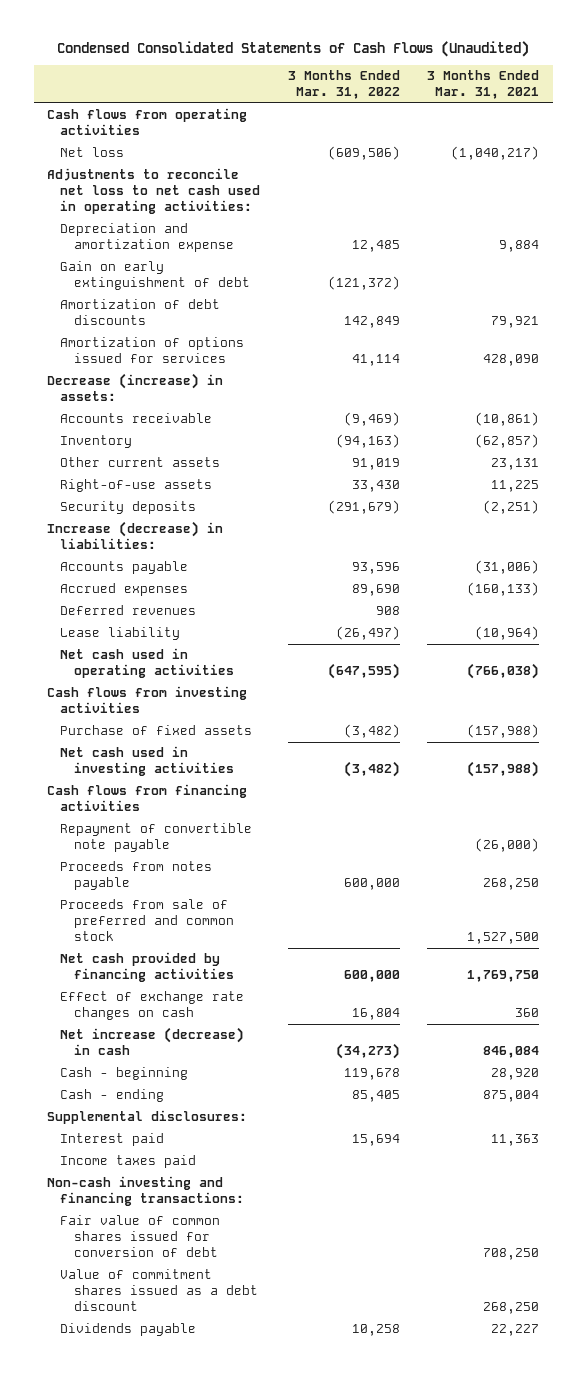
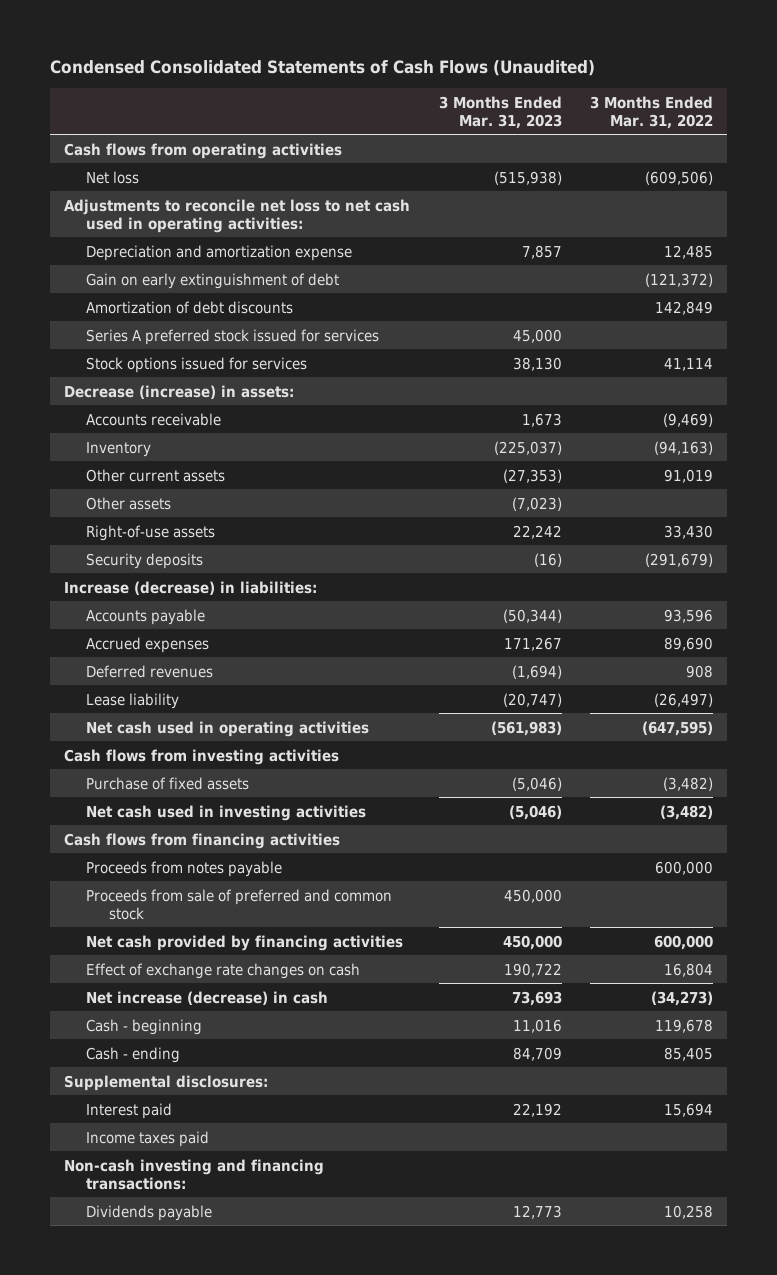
[427,70,540,100] 3 Months Ended Mar. 31, 2021 -> none
none -> [438,95,562,129] 3 Months Ended Mar. 31, 2023
none -> [86,328,380,345] Series A preferred stock issued for services
[60,337,245,364] Amortization of options issued for services -> [86,356,308,373] Stock options issued for services
none -> [86,496,172,510] Other assets
[60,823,253,853] Repayment of convertible note payable -> none
[60,1215,221,1257] Fair value of common shares issued for conversion of debt -> none
[60,1269,258,1311] Value of commitment shares issued as a debt discount -> none

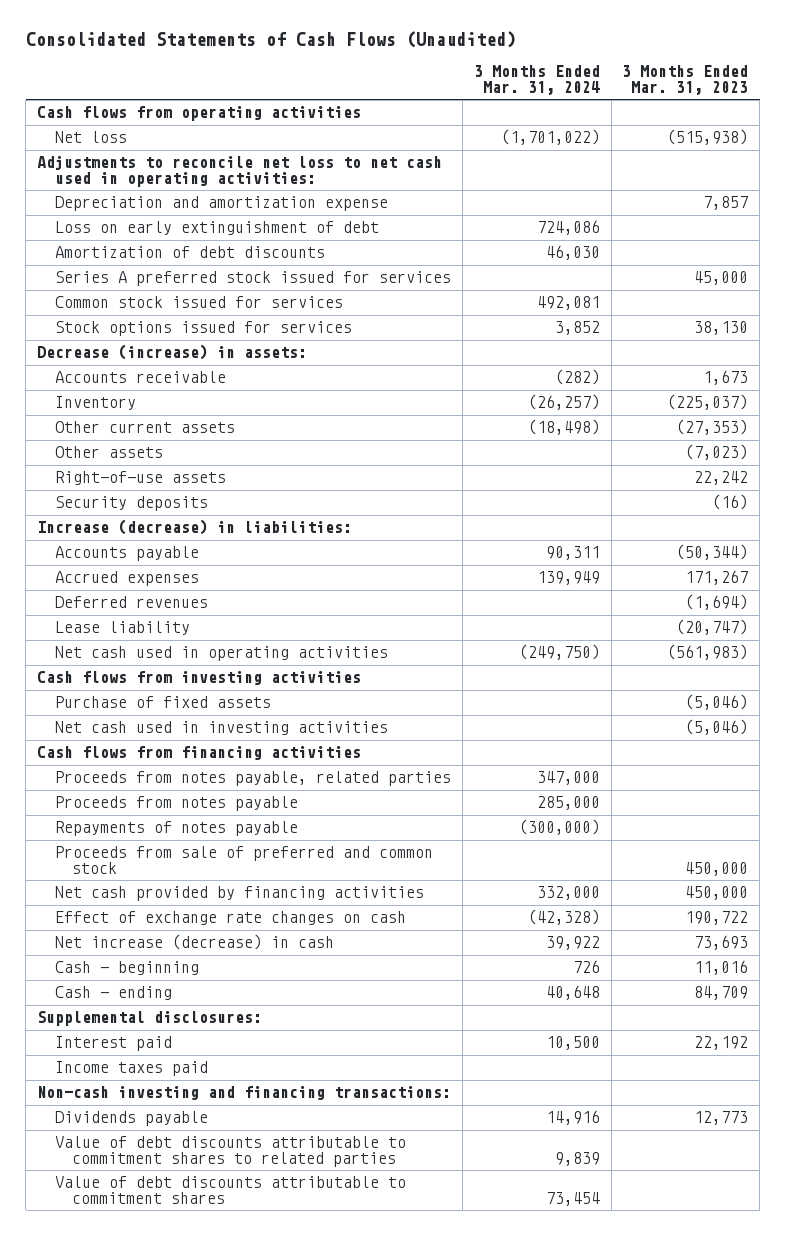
[50,60,596,77] Condensed Consolidated Statements of Cash Flows (Unaudited) -> [25,31,516,49] Consolidated Statements of Cash Flows (Unaudited)
[589,95,713,129] 3 Months Ended Mar. 31, 2022 -> none
none -> [473,65,600,95] 3 Months Ended Mar. 31, 2024
[86,272,340,289] Gain on early extinguishment of debt -> [54,221,379,236] Loss on early extinguishment of debt
none -> [54,296,343,309] Common stock issued for services
none -> [54,771,451,787] Proceeds from notes payable, related parties
none -> [54,821,298,837] Repayments of notes payable
none -> [54,1136,406,1167] Value of debt discounts attributable to commitment shares to related parties
none -> [54,1176,406,1204] Value of debt discounts attributable to commitment shares

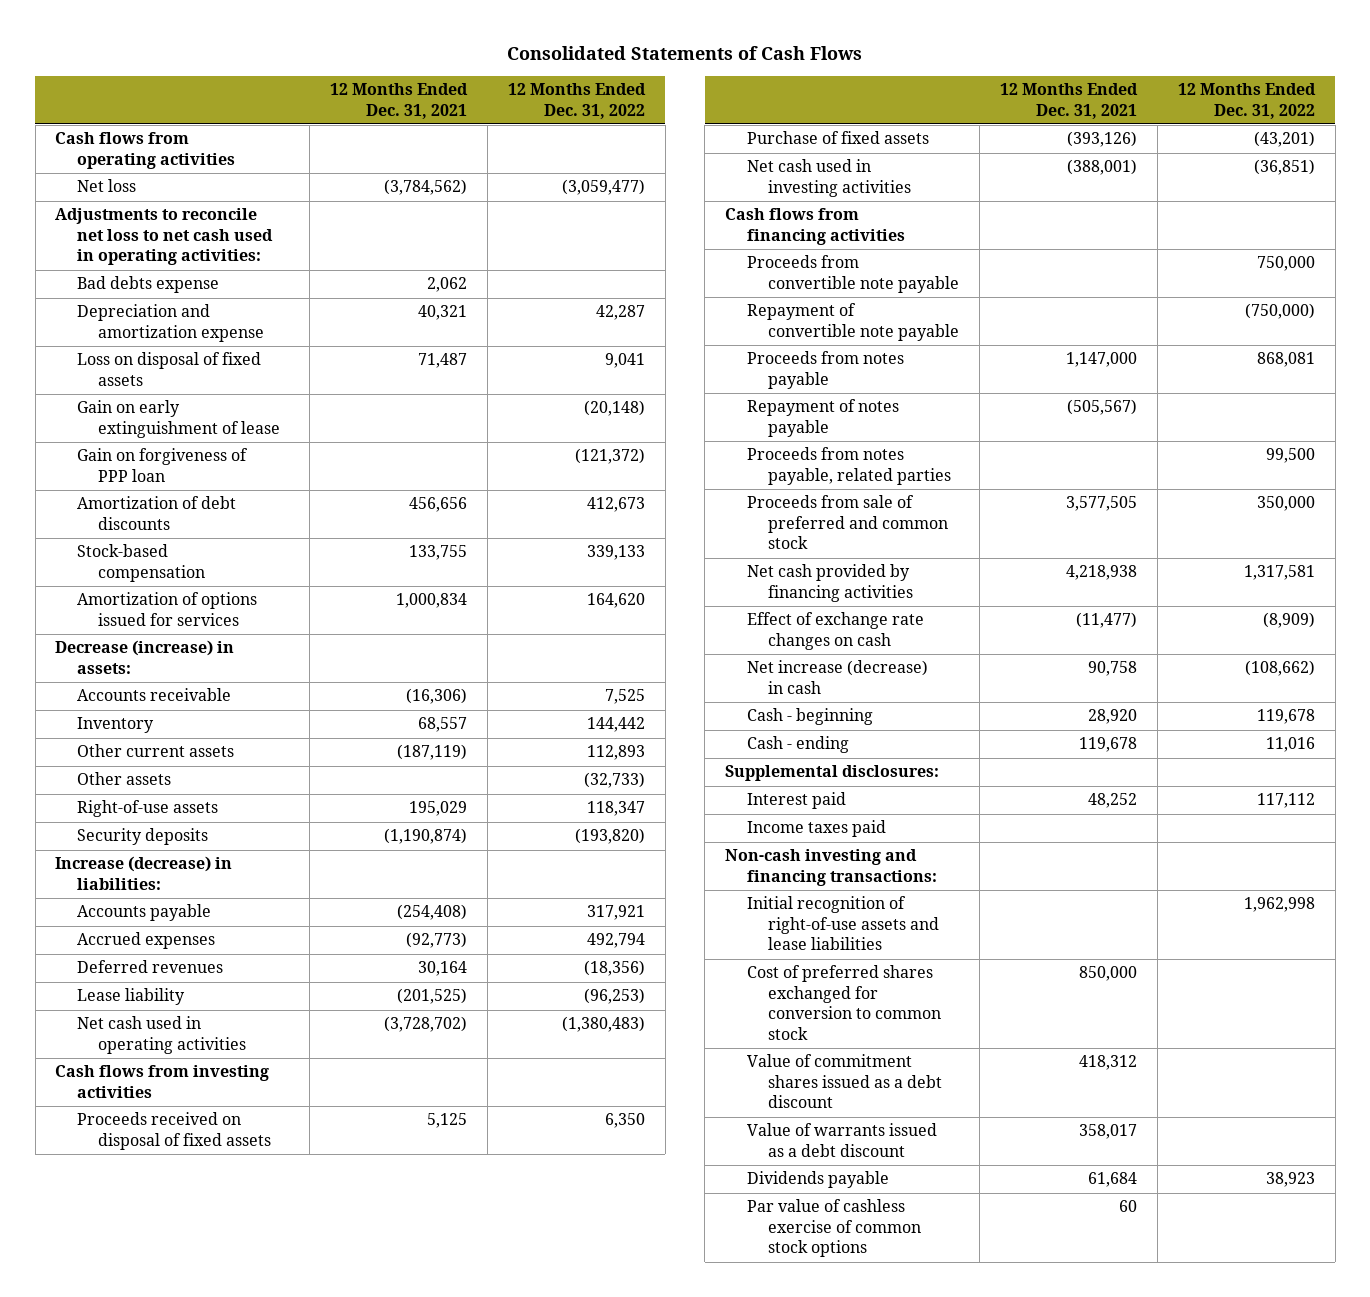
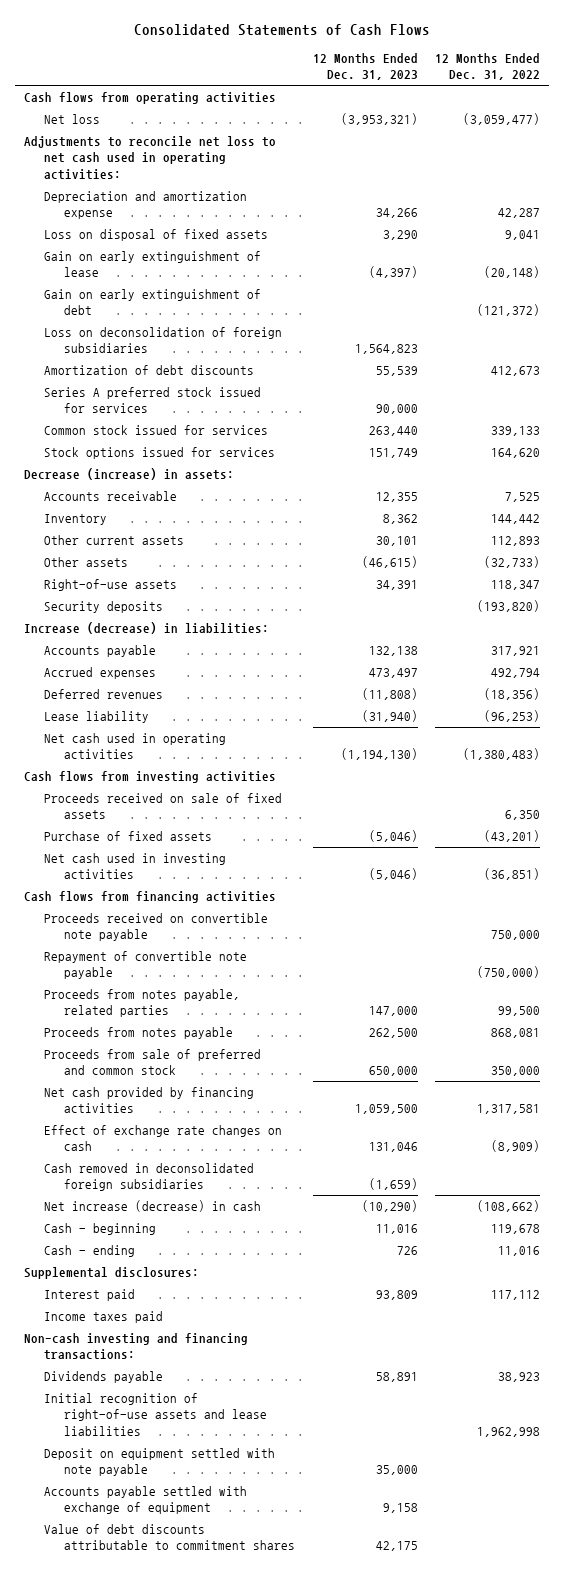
[330,83,469,119] 12 Months Ended Dec. 31, 2021 -> none
none -> [312,52,418,81] 12 Months Ended Dec. 31, 2023
[76,276,219,294] Bad debts expense -> none
[76,448,248,482] Gain on forgiveness of PPP loan -> [43,289,261,316] Gain on early extinguishment of debt
none -> [43,327,282,354] Loss on deconsolidation of foreign subsidiaries
none -> [43,387,261,414] Series A preferred stock issued for services
[76,544,206,582] Stock-based compensation -> [43,425,268,436] Common stock issued for services
[76,592,257,626] Amortization of options issued for services -> [43,447,275,460] Stock options issued for services
[76,1112,272,1150] Proceeds received on disposal of fixed assets -> [43,793,282,820] Proceeds received on sale of fixed assets
[746,255,960,293] Proceeds from convertible note payable -> [43,913,268,942] Proceeds received on convertible note payable
[746,399,899,437] Repayment of notes payable -> none
[746,351,904,389] Proceeds from notes payable -> [43,1027,233,1040] Proceeds from notes payable
none -> [43,1163,254,1192] Cash removed in deconsolidated foreign subsidiaries
[746,965,942,1040] Cost of preferred shares exchanged for conversion to common stock -> none
[746,1054,943,1109] Value of commitment shares issued as a debt discount -> none
[746,1123,937,1157] Value of warrants issued as a debt discount -> none
[746,896,940,951] Initial recognition of right-of-use assets and lease liabilities -> [43,1393,267,1436] Initial recognition of right-of-use assets and lease liabilities
none -> [43,1448,275,1477] Deposit on equipment settled with note payable
none -> [43,1486,247,1515] Accounts payable settled with exchange of equipment
[746,1199,922,1258] Par value of cashless exercise of common stock options -> [43,1524,295,1551] Value of debt discounts attributable to commitment shares

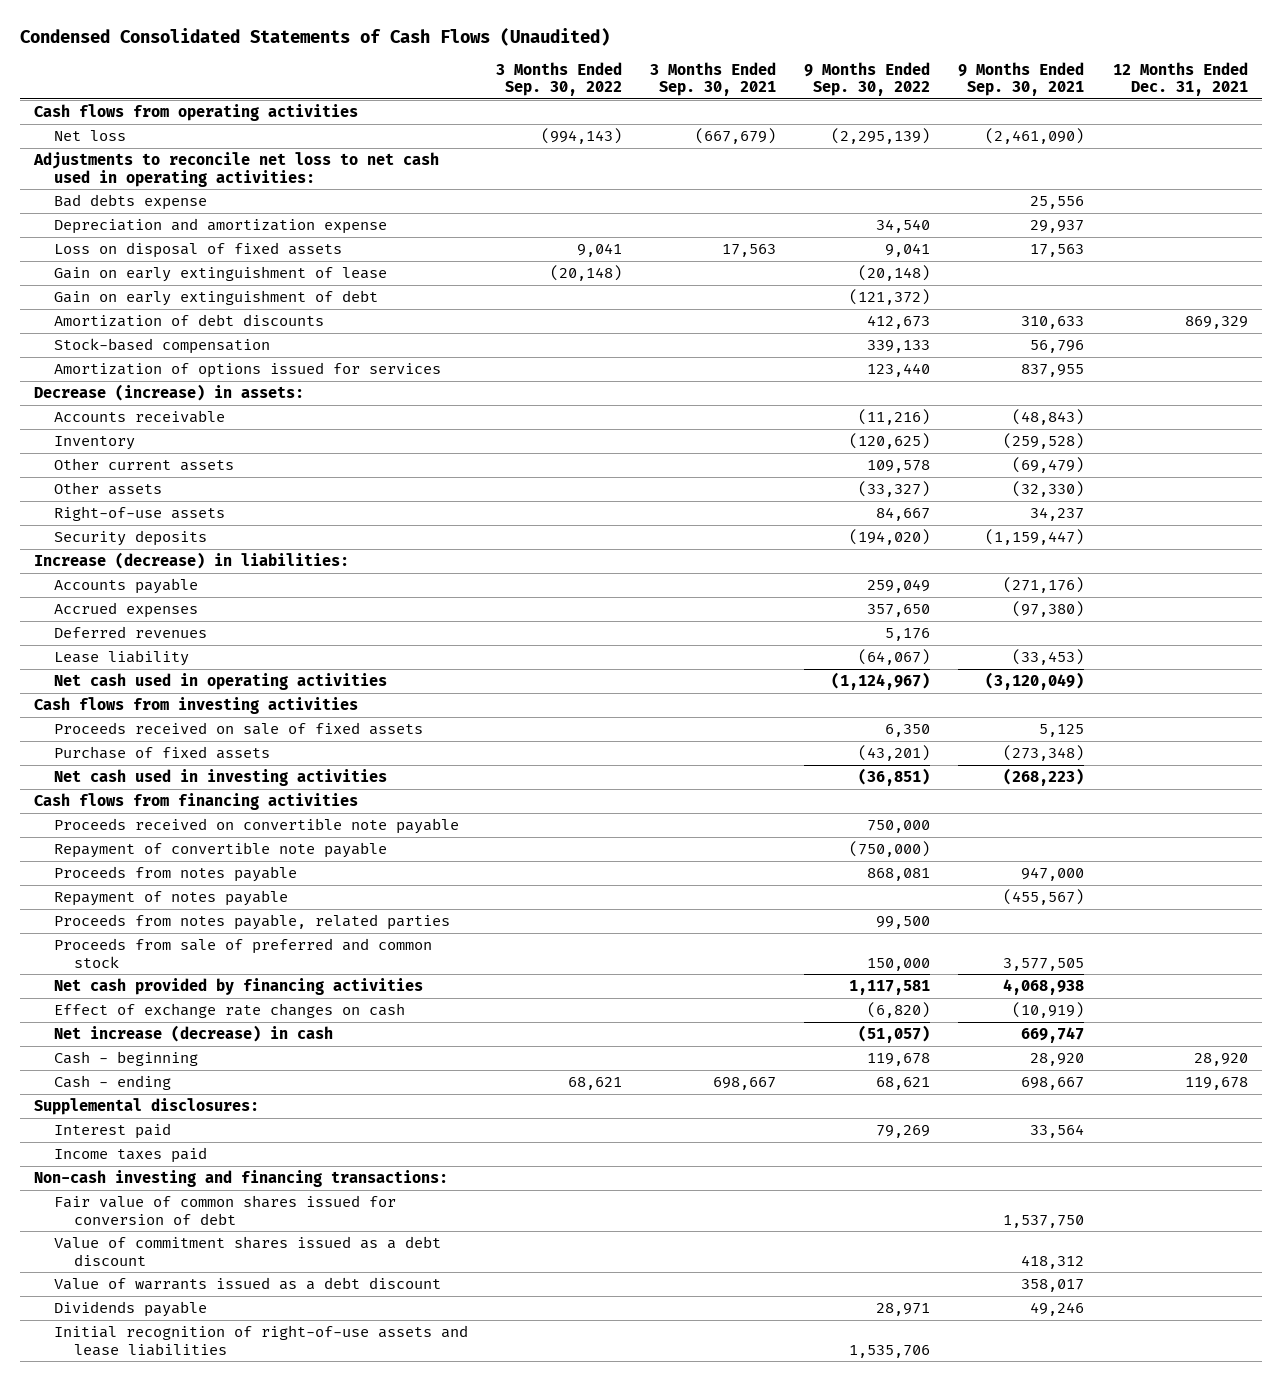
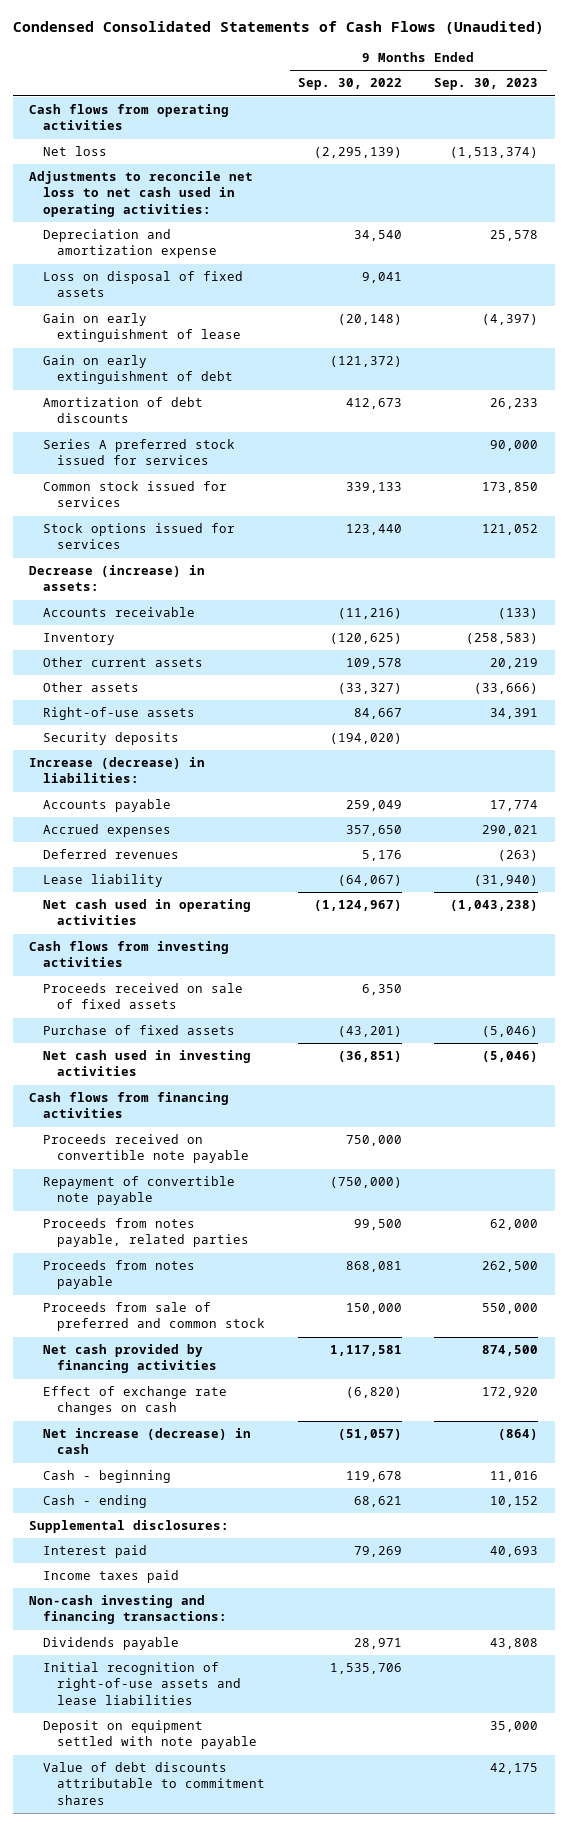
[496,61,623,97] 3 Months Ended Sep. 30, 2022 -> none
[650,61,777,97] 3 Months Ended Sep. 30, 2021 -> none
[958,61,1085,97] 9 Months Ended Sep. 30, 2021 -> none
[1112,61,1248,97] 12 Months Ended Dec. 31, 2021 -> none
none -> [434,78,539,91] Sep. 30, 2023
[53,194,207,211] Bad debts expense -> none
none -> [43,439,236,466] Series A preferred stock issued for services
[53,338,270,355] Stock-based compensation -> [43,481,228,508] Common stock issued for services
[53,362,441,379] Amortization of options issued for services -> [43,523,236,550] Stock options issued for services
[53,890,288,907] Repayment of notes payable -> none
[53,866,297,883] Proceeds from notes payable -> [43,1260,196,1290] Proceeds from notes payable
[53,1195,396,1225] Fair value of common shares issued for conversion of debt -> none
[53,1236,441,1266] Value of commitment shares issued as a debt discount -> none
[53,1277,441,1291] Value of warrants issued as a debt discount -> none
none -> [43,1720,258,1750] Deposit on equipment settled with note payable
none -> [43,1762,266,1805] Value of debt discounts attributable to commitment shares

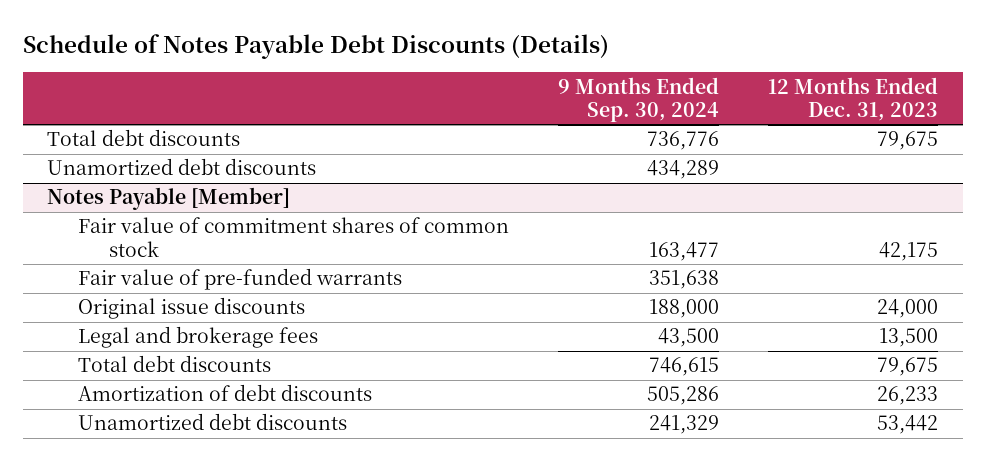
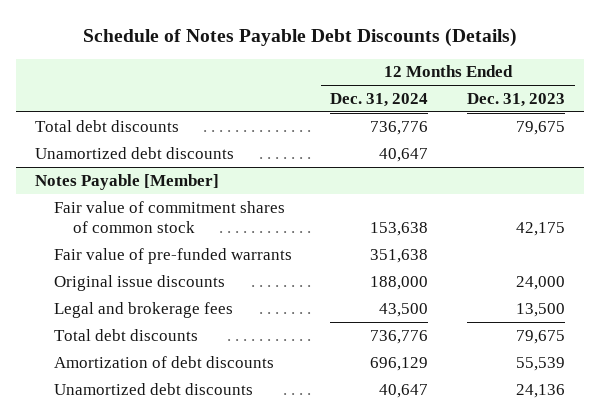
[557,76,719,123] 9 Months Ended Sep. 30, 2024 -> none
none -> [330,92,429,107] Dec. 31, 2024
[876,386,938,406] 26,233 -> [515,356,565,371] 55,539
[876,415,938,435] 53,442 -> [515,383,565,398] 24,136

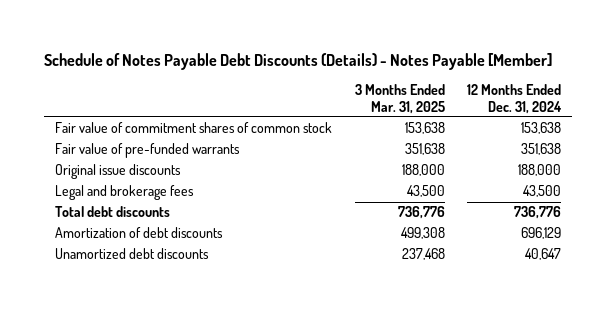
[82,27,517,47] Schedule of Notes Payable Debt Discounts (Details) -> [44,52,553,70] Schedule of Notes Payable Debt Discounts (Details) - Notes Payable [Member]
[466,92,565,107] Dec. 31, 2023 -> none
none -> [354,84,445,114] 3 Months Ended Mar. 31, 2025
[34,119,179,132] Total debt discounts -> none
[34,146,234,159] Unamortized debt discounts -> none
[34,173,219,190] Notes Payable [Member] -> none

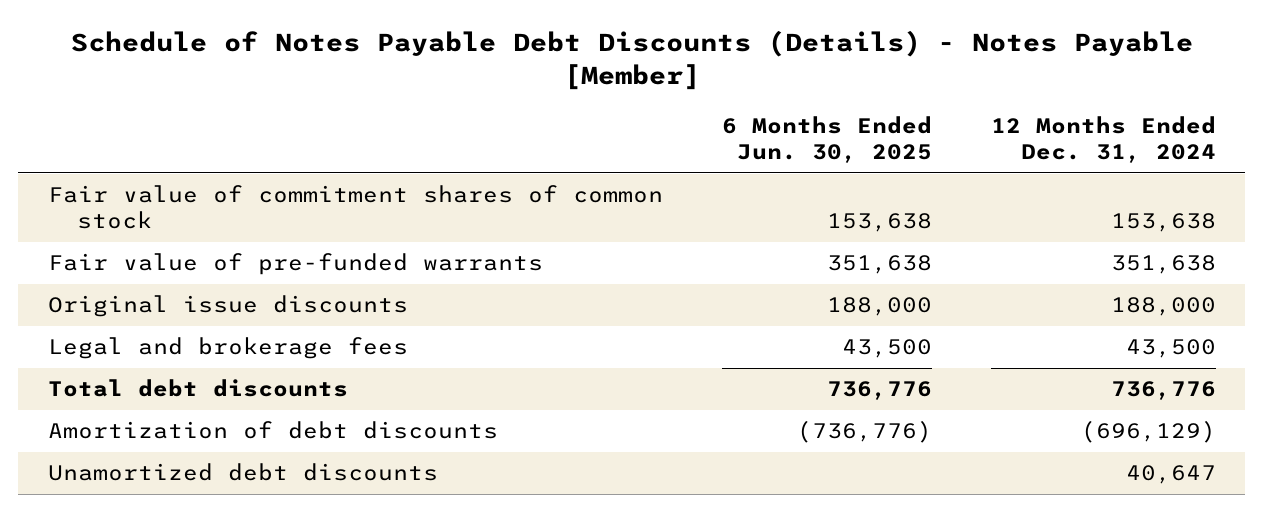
[354,84,445,114] 3 Months Ended Mar. 31, 2025 -> none
none -> [721,116,932,164] 6 Months Ended Jun. 30, 2025
[521,227,562,240] 696,129 -> [1080,420,1216,444] (696,129)

